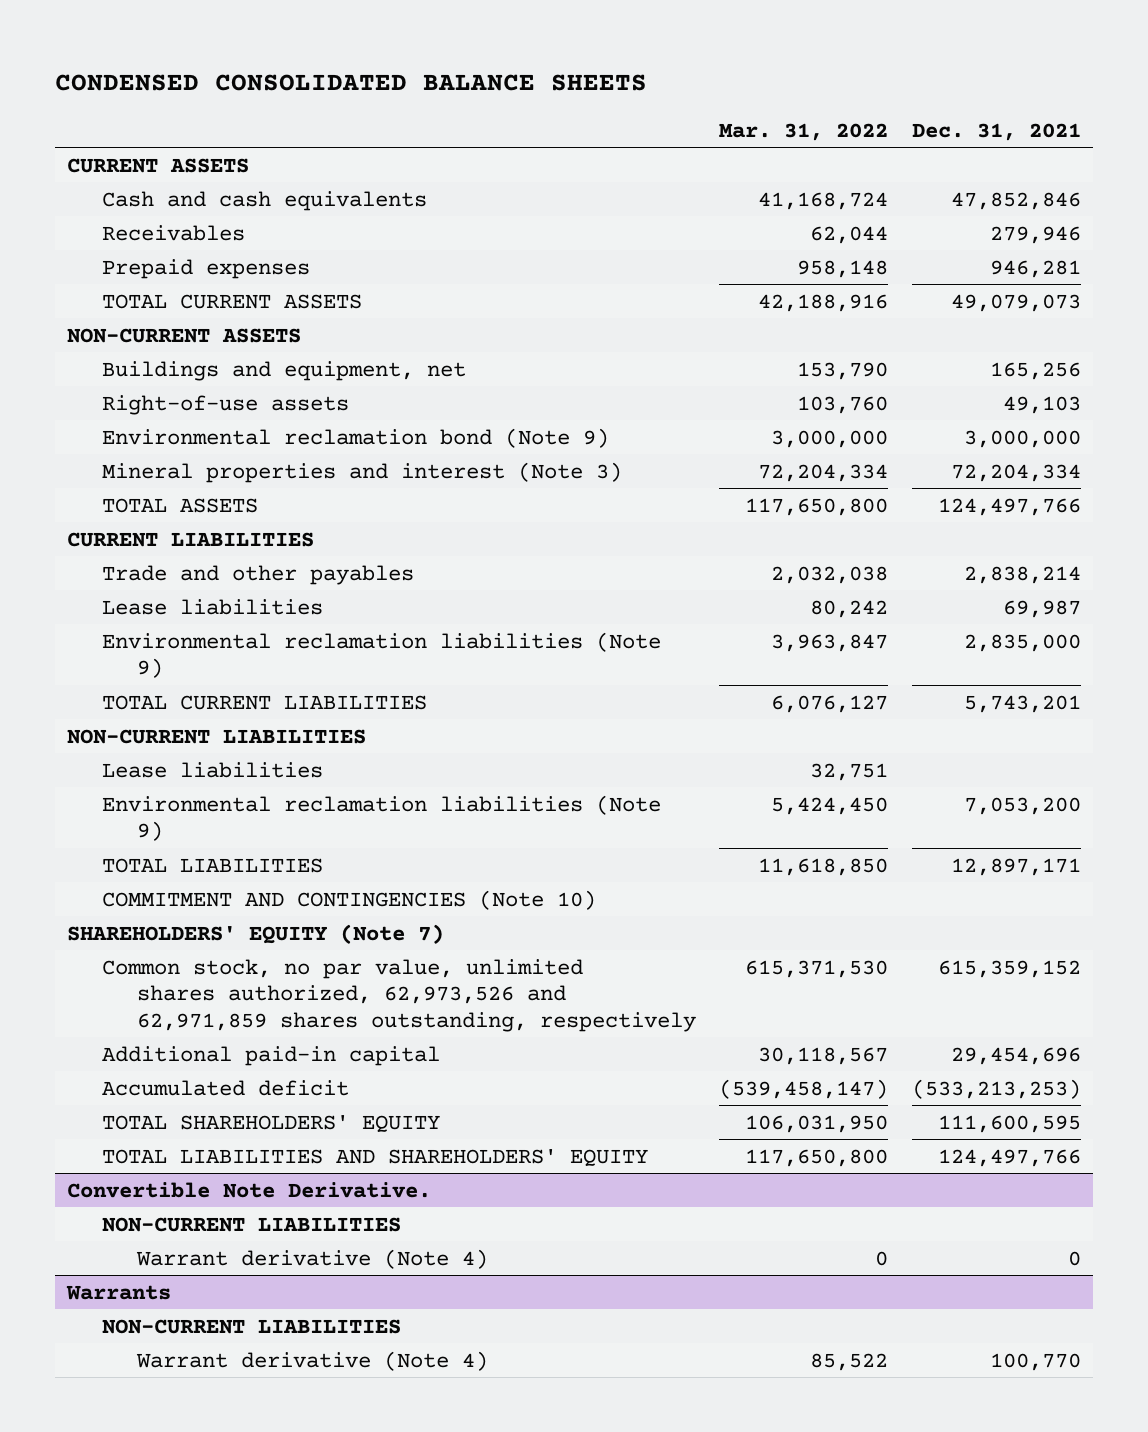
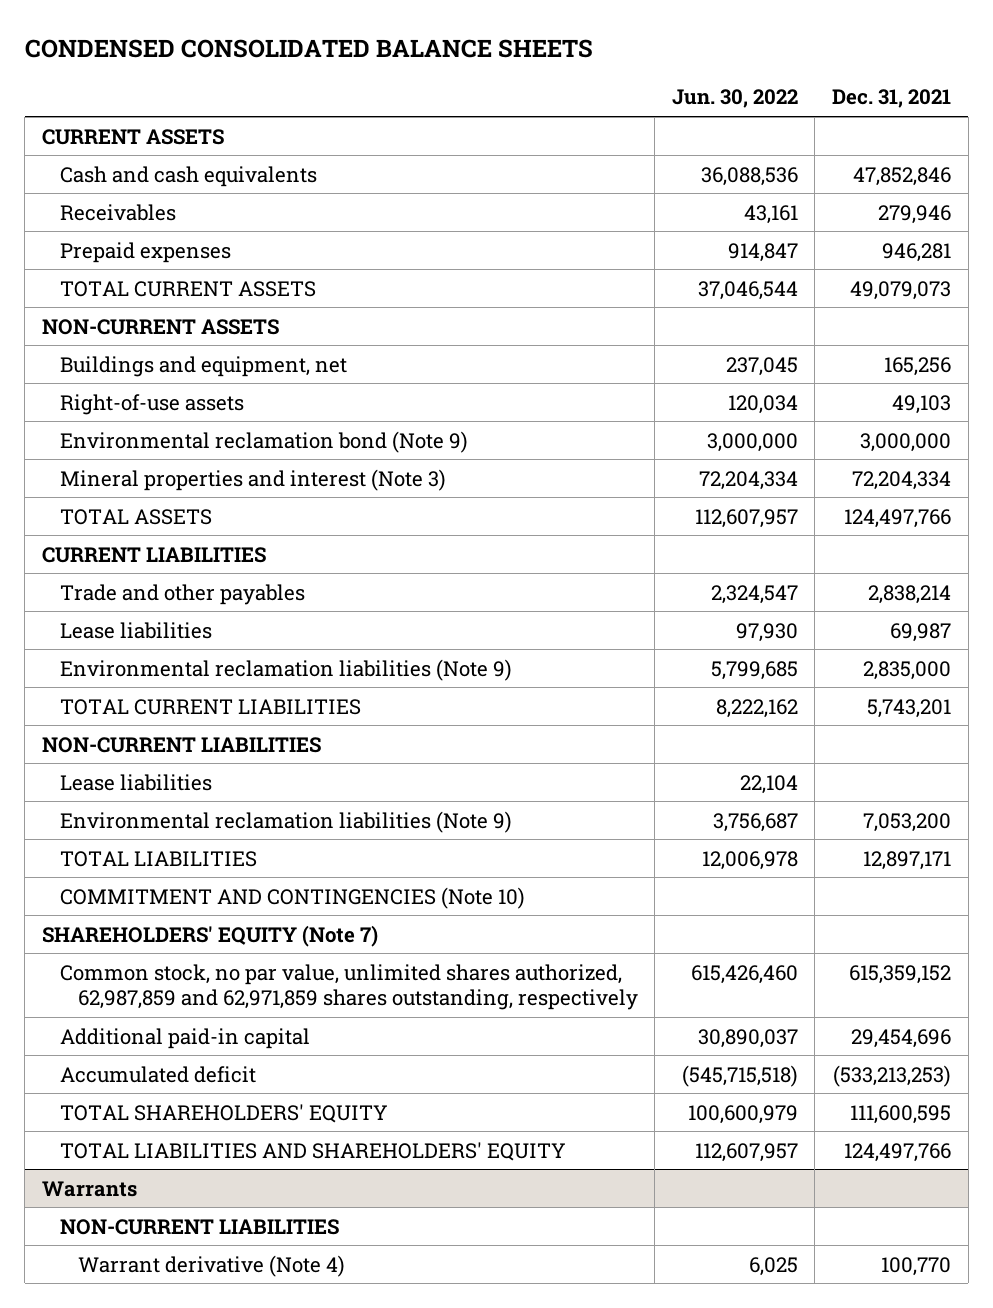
[719,122,889,141] Mar. 31, 2022 -> none
none -> [671,89,798,109] Jun. 30, 2022
[101,958,696,1032] Common stock, no par value, unlimited shares authorized, 62,973,526 and 62,971,859 shares outstanding, respectively -> [59,963,638,1011] Common stock, no par value, unlimited shares authorized, 62,987,859 and 62,971,859 shares outstanding, respectively
[67,1181,432,1198] Convertible Note Derivative. -> none
[101,1216,401,1232] NON-CURRENT LIABILITIES -> none
[135,1248,488,1269] Warrant derivative (Note 4) -> none

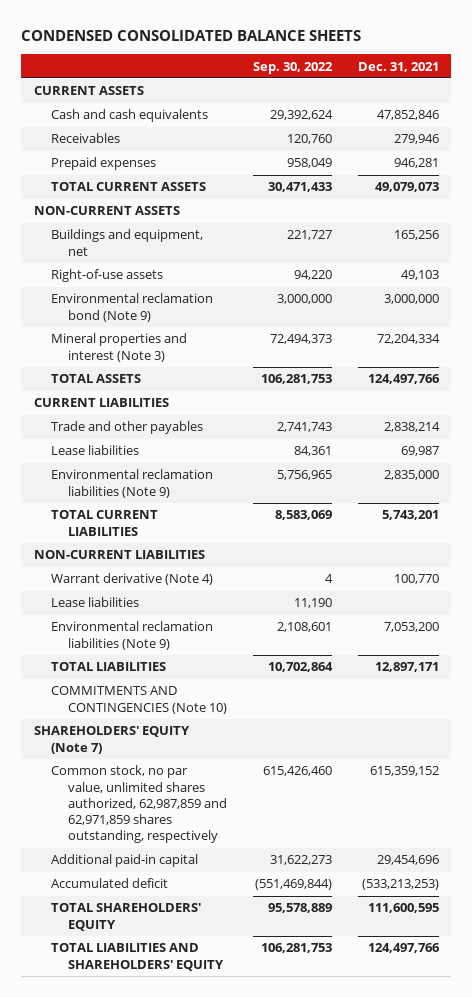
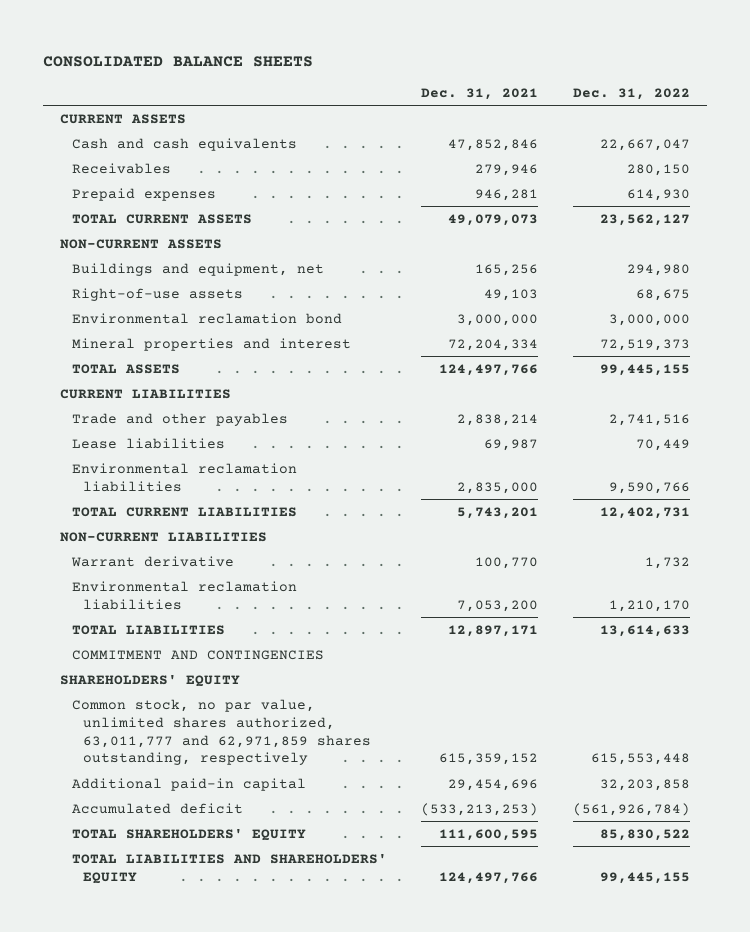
[20,30,361,42] CONDENSED CONSOLIDATED BALANCE SHEETS -> [42,55,313,67] CONSOLIDATED BALANCE SHEETS
[252,61,333,74] Sep. 30, 2022 -> none
none -> [572,87,690,100] Dec. 31, 2022
[50,293,213,322] Environmental reclamation bond (Note 9) -> [71,312,342,324] Environmental reclamation bond
[50,333,187,362] Mineral properties and interest (Note 3) -> [71,337,351,351] Mineral properties and interest
[50,469,213,498] Environmental reclamation liabilities (Note 9) -> [71,462,297,492] Environmental reclamation liabilities
[50,597,139,608] Lease liabilities -> none
[50,573,213,586] Warrant derivative (Note 4) -> [70,555,234,567] Warrant derivative
[50,621,213,650] Environmental reclamation liabilities (Note 9) -> [71,580,297,610] Environmental reclamation liabilities
[50,686,228,714] COMMITMENTS AND CONTINGENCIES (Note 10) -> [71,649,324,660] COMMITMENT AND CONTINGENCIES
[33,726,190,754] SHAREHOLDERS' EQUITY (Note 7) -> [60,674,241,687] SHAREHOLDERS' EQUITY
[50,765,228,844] Common stock, no par value, unlimited shares authorized, 62,987,859 and 62,971,859 shares outstanding, respectively -> [71,698,372,766] Common stock, no par value, unlimited shares authorized, 63,011,777 and 62,971,859 shares outstanding, respectively

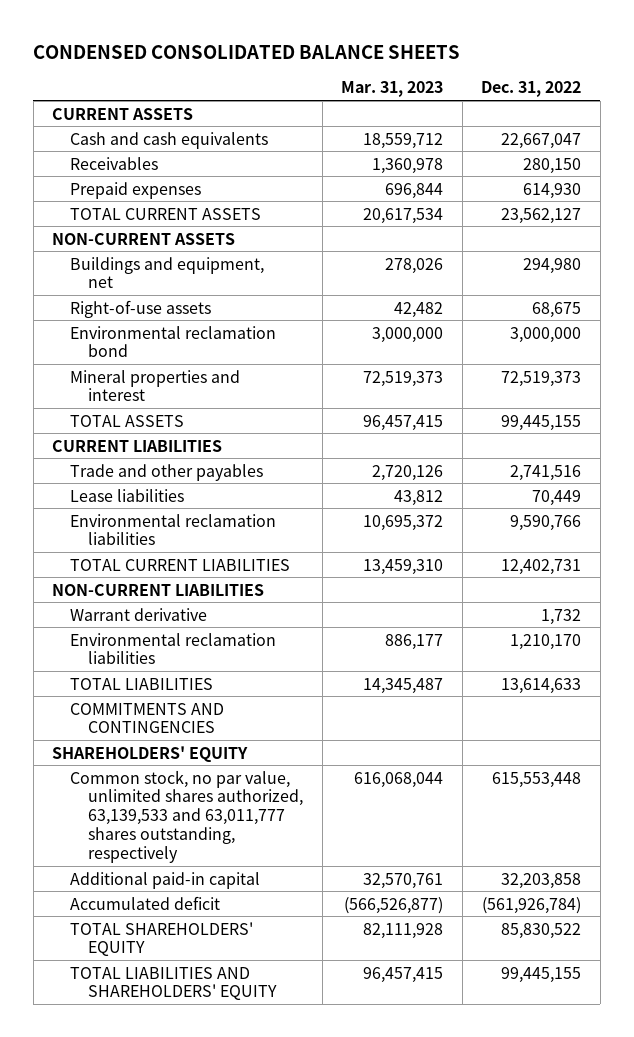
[42,55,313,67] CONSOLIDATED BALANCE SHEETS -> [33,44,461,59] CONDENSED CONSOLIDATED BALANCE SHEETS
[421,87,539,100] Dec. 31, 2021 -> none
none -> [341,81,444,98] Mar. 31, 2023
[71,649,324,660] COMMITMENT AND CONTINGENCIES -> [70,702,225,734] COMMITMENTS AND CONTINGENCIES
[71,698,372,766] Common stock, no par value, unlimited shares authorized, 63,011,777 and 62,971,859 shares outstanding, respectively -> [70,769,304,864] Common stock, no par value, unlimited shares authorized, 63,139,533 and 63,011,777 shares outstanding, respectively

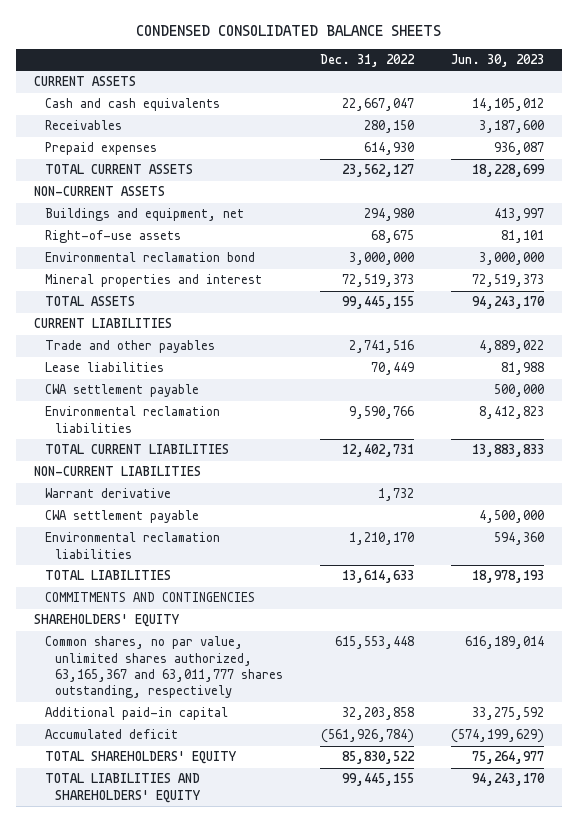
[341,81,444,98] Mar. 31, 2023 -> none
none -> [450,54,544,68] Jun. 30, 2023
none -> [44,384,199,398] CWA settlement payable
none -> [44,510,199,524] CWA settlement payable
[70,769,304,864] Common stock, no par value, unlimited shares authorized, 63,139,533 and 63,011,777 shares outstanding, respectively -> [44,636,284,699] Common shares, no par value, unlimited shares authorized, 63,165,367 and 63,011,777 shares outstanding, respectively

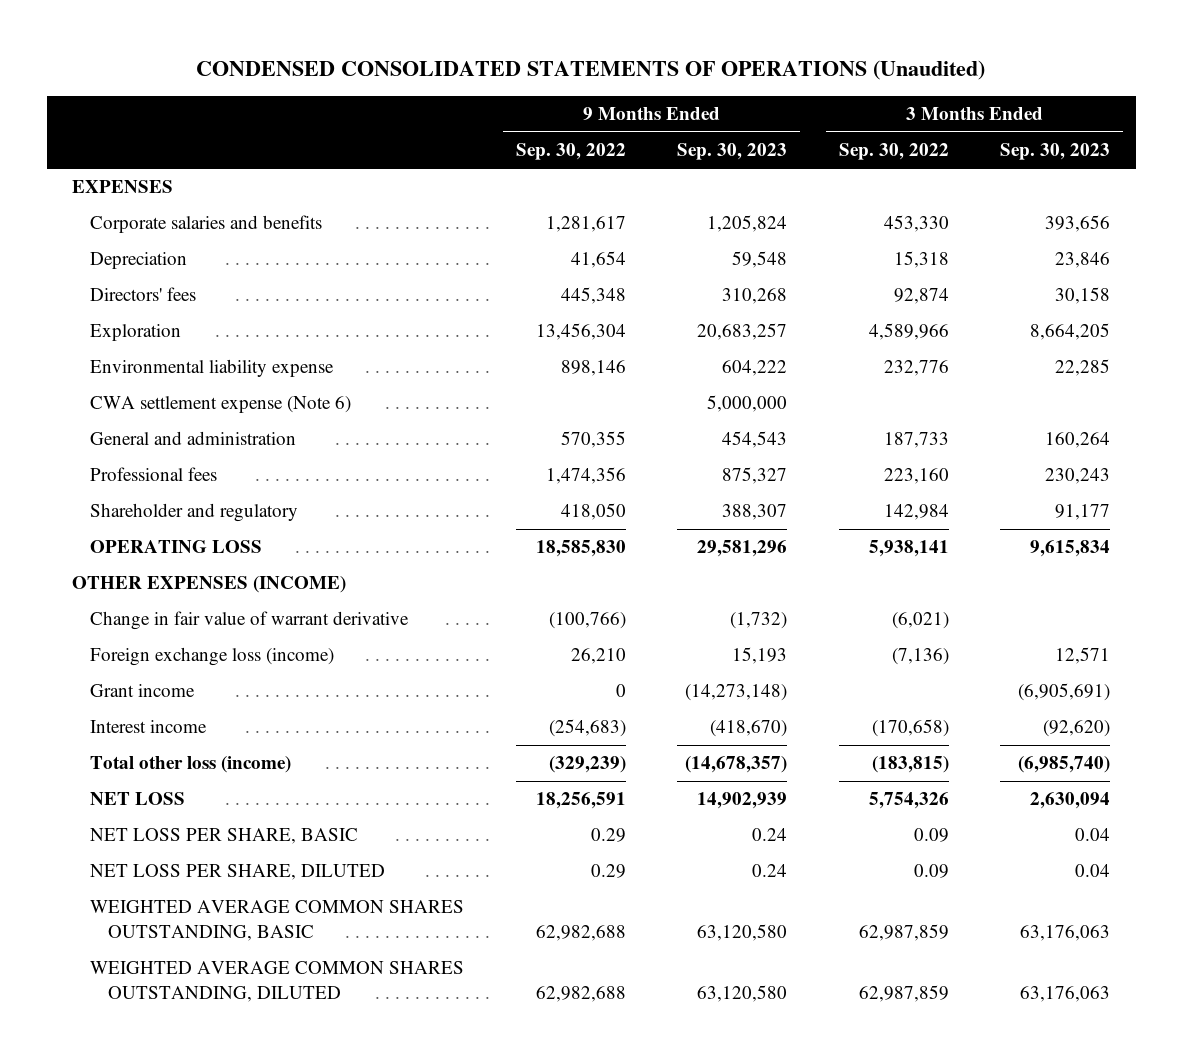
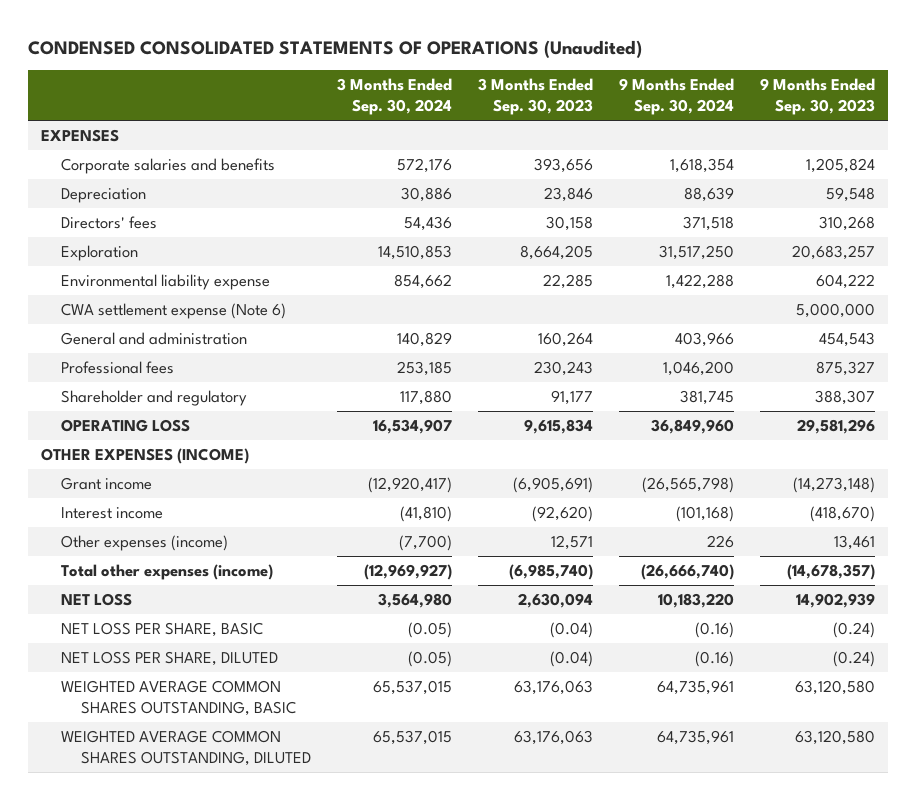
[515,143,626,161] Sep. 30, 2022 -> none
[838,143,949,161] Sep. 30, 2022 -> none
none -> [336,78,452,116] 3 Months Ended Sep. 30, 2024
none -> [619,78,735,116] 9 Months Ended Sep. 30, 2024
[90,611,410,631] Change in fair value of warrant derivative -> none
[90,647,335,667] Foreign exchange loss (income) -> none
none -> [60,534,228,551] Other expenses (income)
[90,756,292,774] Total other loss (income) -> [60,563,273,580] Total other expenses (income)
[752,828,788,842] 0.24 -> [833,621,876,638] (0.24)
[1075,828,1111,842] 0.04 -> [549,621,593,638] (0.04)
[752,864,788,878] 0.24 -> [833,650,876,667] (0.24)
[1075,864,1111,878] 0.04 -> [549,650,593,667] (0.04)

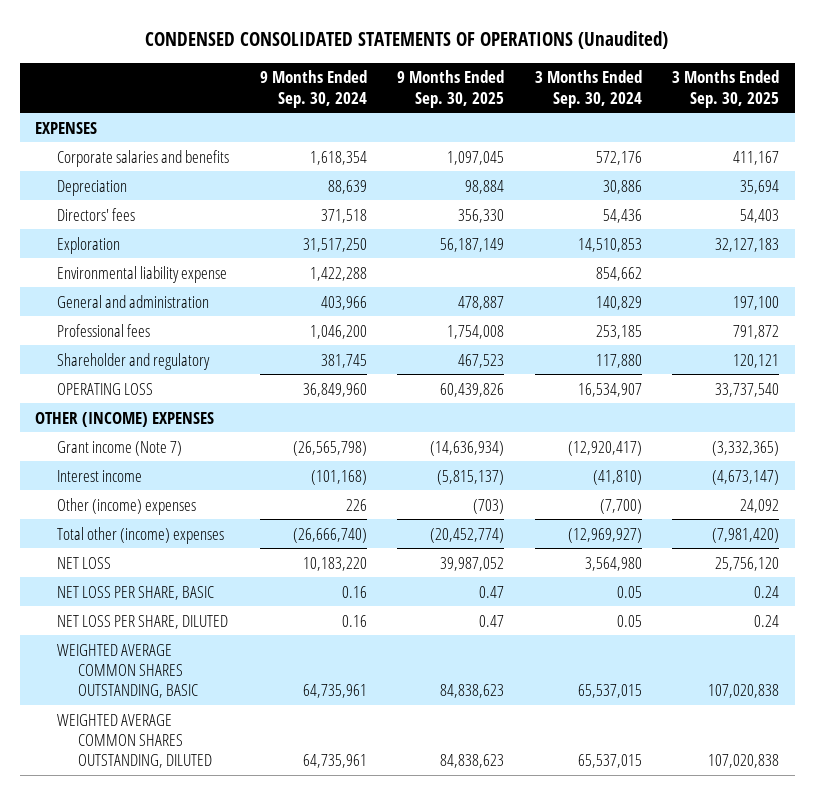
[477,78,593,116] 3 Months Ended Sep. 30, 2023 -> none
[760,78,876,116] 9 Months Ended Sep. 30, 2023 -> none
none -> [397,70,505,108] 9 Months Ended Sep. 30, 2025
none -> [672,70,780,108] 3 Months Ended Sep. 30, 2025
[60,302,286,319] CWA settlement expense (Note 6) -> none
[41,447,250,464] OTHER EXPENSES (INCOME) -> [35,411,215,427] OTHER (INCOME) EXPENSES
[60,476,152,490] Grant income -> [56,440,182,456] Grant income (Note 7)
[60,534,228,551] Other expenses (income) -> [56,497,196,515] Other (income) expenses
[60,563,273,580] Total other expenses (income) -> [56,526,224,544] Total other (income) expenses
[407,621,452,638] (0.05) -> [616,585,642,598] 0.05
[695,621,735,638] (0.16) -> [341,585,367,598] 0.16
[407,650,452,667] (0.05) -> [616,614,642,627] 0.05
[695,650,735,667] (0.16) -> [341,614,367,627] 0.16

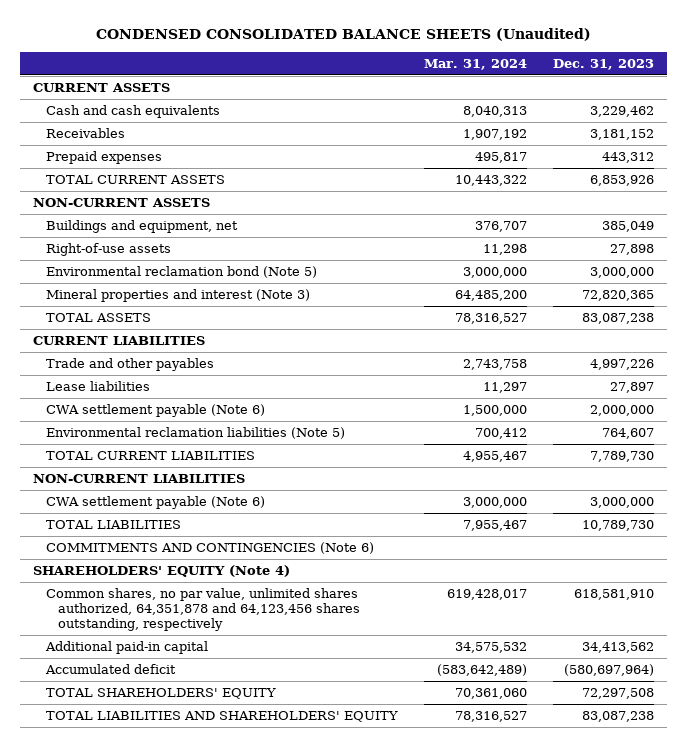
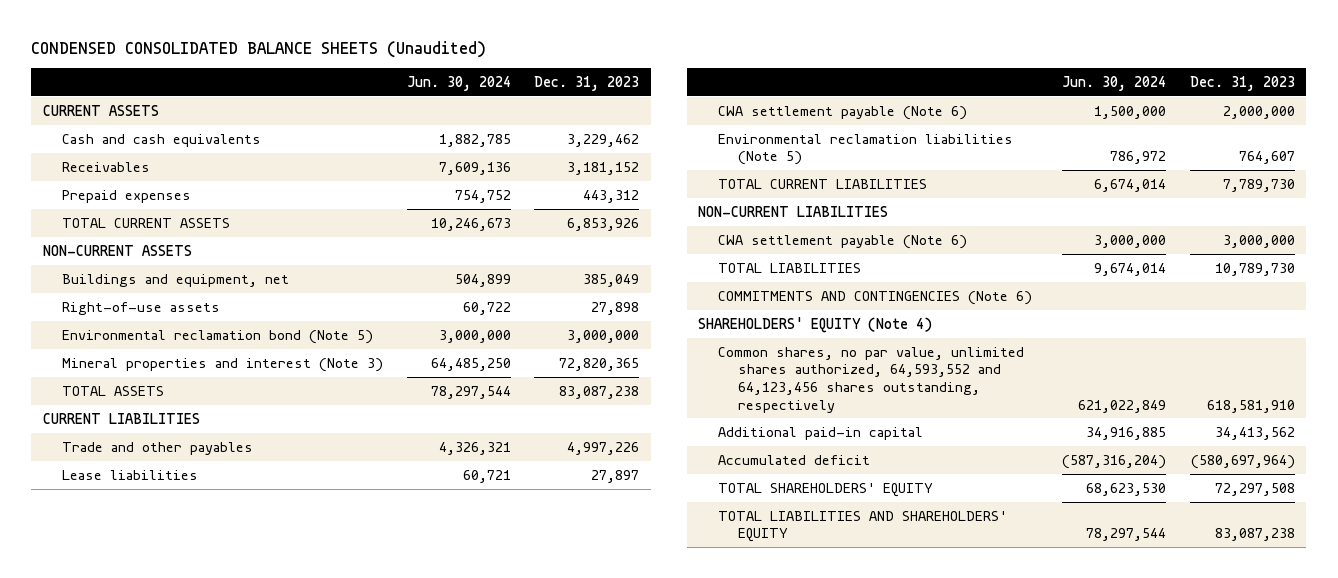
[423,58,527,70] Mar. 31, 2024 -> none
none -> [406,75,511,91] Jun. 30, 2024
[45,587,360,631] Common shares, no par value, unlimited shares authorized, 64,351,878 and 64,123,456 shares outstanding, respectively -> [718,346,1025,413] Common shares, no par value, unlimited shares authorized, 64,593,552 and 64,123,456 shares outstanding, respectively

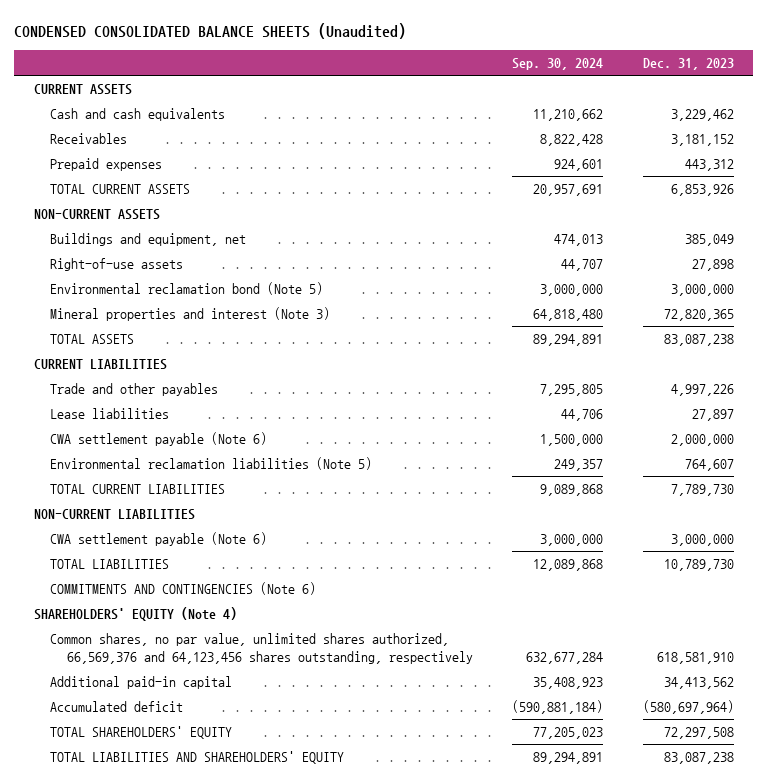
[406,75,511,91] Jun. 30, 2024 -> none
none -> [512,58,604,71] Sep. 30, 2024
[718,346,1025,413] Common shares, no par value, unlimited shares authorized, 64,593,552 and 64,123,456 shares outstanding, respectively -> [50,633,474,664] Common shares, no par value, unlimited shares authorized, 66,569,376 and 64,123,456 shares outstanding, respectively

